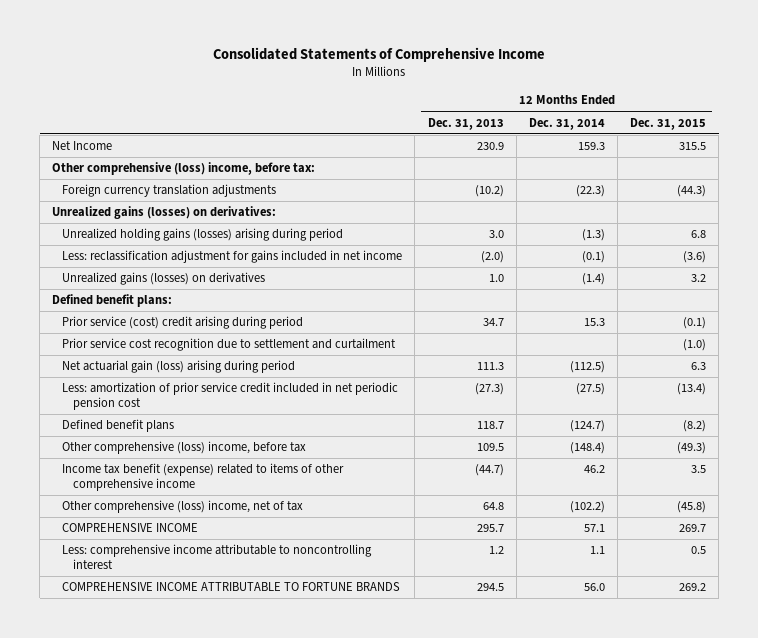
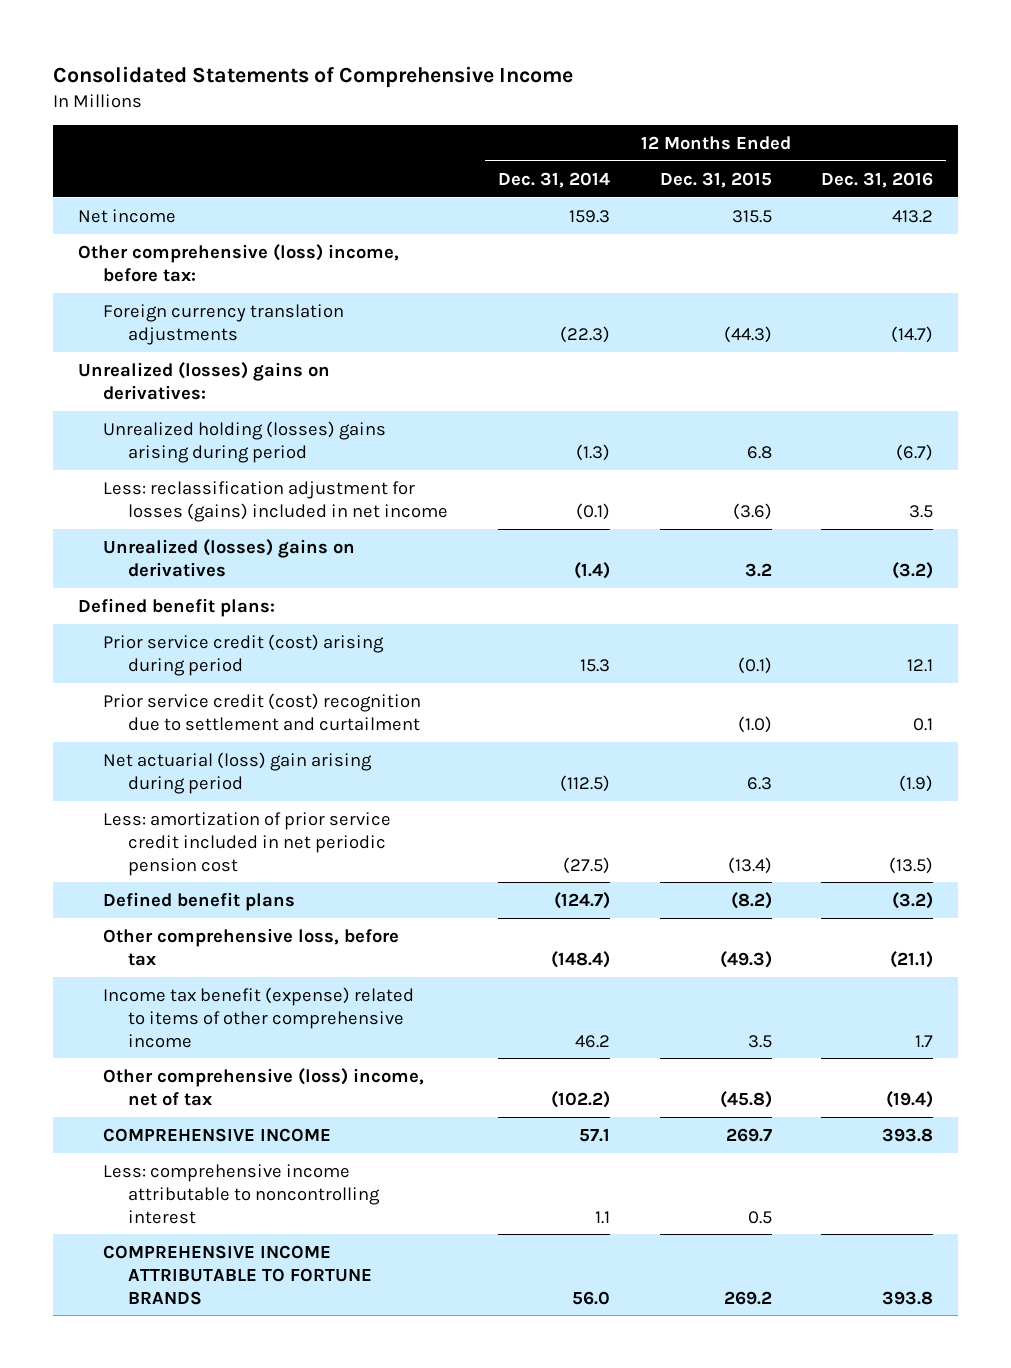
[427,117,504,130] Dec. 31, 2013 -> none
none -> [821,171,934,188] Dec. 31, 2016
[52,141,113,151] Net Income -> [77,208,176,223] Net income
[52,206,277,220] Unrealized gains (losses) on derivatives: -> [77,361,330,400] Unrealized (losses) gains on derivatives:
[62,228,344,242] Unrealized holding gains (losses) arising during period -> [102,420,386,463] Unrealized holding (losses) gains arising during period
[62,250,403,264] Less: reclassification adjustment for gains included in net income -> [102,480,449,522] Less: reclassification adjustment for losses (gains) included in net income
[62,272,266,286] Unrealized gains (losses) on derivatives -> [102,538,355,577] Unrealized (losses) gains on derivatives
[62,316,304,330] Prior service (cost) credit arising during period -> [102,633,384,676] Prior service credit (cost) arising during period
[62,338,397,352] Prior service cost recognition due to settlement and curtailment -> [102,692,421,731] Prior service credit (cost) recognition due to settlement and curtailment
[62,360,296,374] Net actuarial gain (loss) arising during period -> [102,751,372,794] Net actuarial (loss) gain arising during period
[62,441,307,455] Other comprehensive (loss) income, before tax -> [102,927,399,966] Other comprehensive loss, before tax

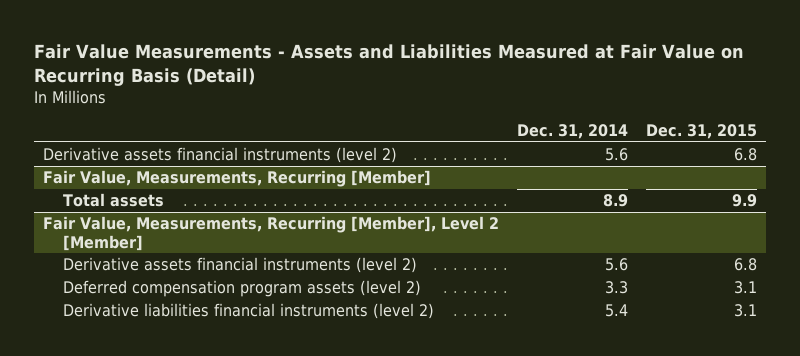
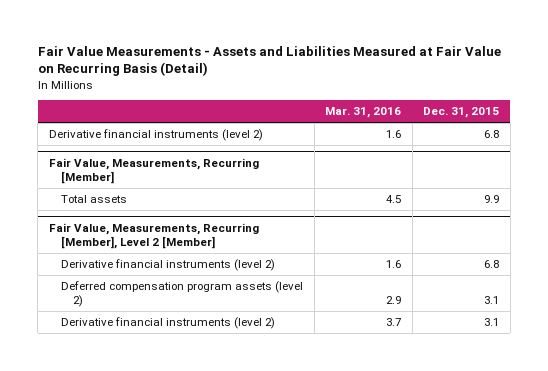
[517,123,629,139] Dec. 31, 2014 -> none
none -> [325,107,402,119] Mar. 31, 2016
[43,147,398,164] Derivative assets financial instruments (level 2) -> [48,128,263,141] Derivative financial instruments (level 2)
[63,257,418,274] Derivative assets financial instruments (level 2) -> [61,258,276,271] Derivative financial instruments (level 2)
[63,303,435,320] Derivative liabilities financial instruments (level 2) -> [61,316,276,329] Derivative financial instruments (level 2)

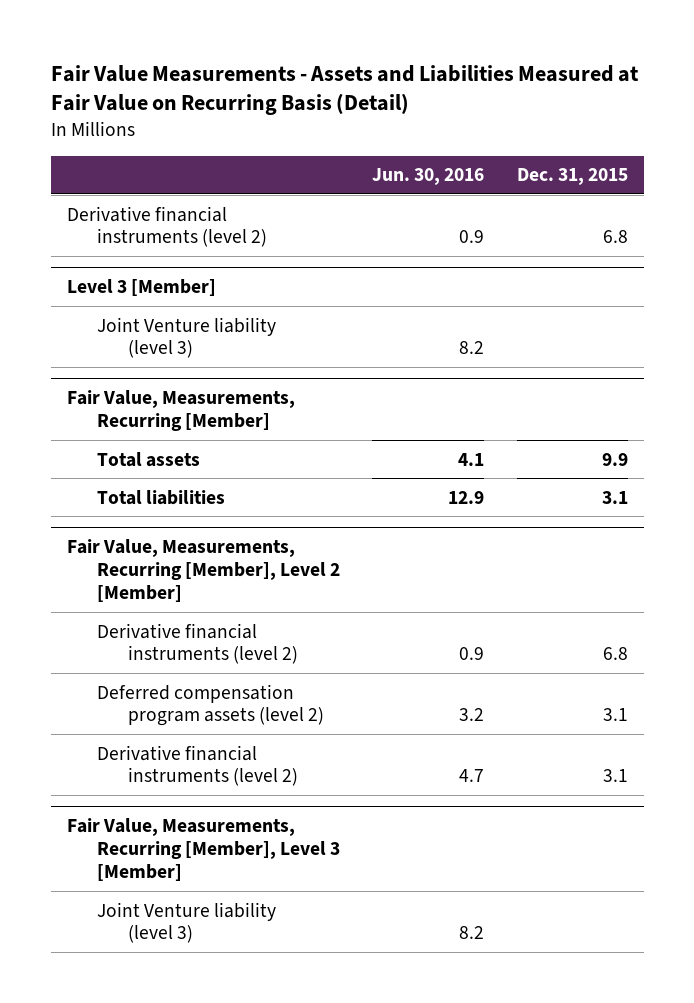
[325,107,402,119] Mar. 31, 2016 -> none
none -> [372,168,485,186] Jun. 30, 2016
none -> [66,278,216,296] Level 3 [Member]
none -> [97,316,277,359] Joint Venture liability (level 3)
none -> [97,489,226,505] Total liabilities
none -> [66,817,341,881] Fair Value, Measurements, Recurring [Member], Level 3 [Member]
none -> [97,901,277,944] Joint Venture liability (level 3)

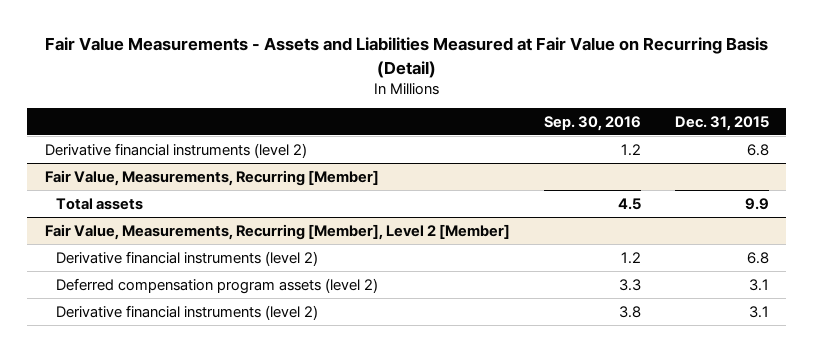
[372,168,485,186] Jun. 30, 2016 -> none
none -> [543,115,641,131] Sep. 30, 2016
[66,278,216,296] Level 3 [Member] -> none
[97,316,277,359] Joint Venture liability (level 3) -> none
[97,489,226,505] Total liabilities -> none
[66,817,341,881] Fair Value, Measurements, Recurring [Member], Level 3 [Member] -> none
[97,901,277,944] Joint Venture liability (level 3) -> none

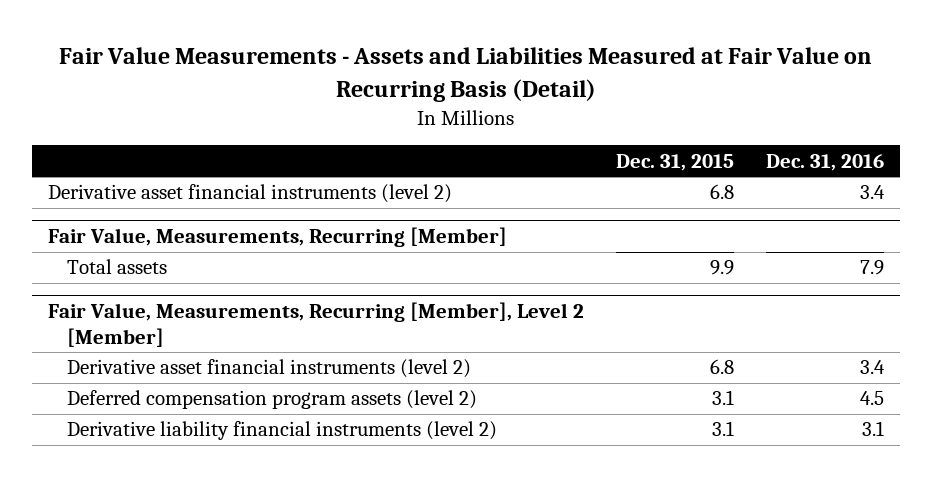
[543,115,641,131] Sep. 30, 2016 -> none
none -> [766,153,885,171] Dec. 31, 2016
[44,142,307,158] Derivative financial instruments (level 2) -> [48,184,453,204] Derivative asset financial instruments (level 2)
[56,250,319,266] Derivative financial instruments (level 2) -> [67,359,472,379] Derivative asset financial instruments (level 2)
[56,304,319,320] Derivative financial instruments (level 2) -> [67,421,498,441] Derivative liability financial instruments (level 2)

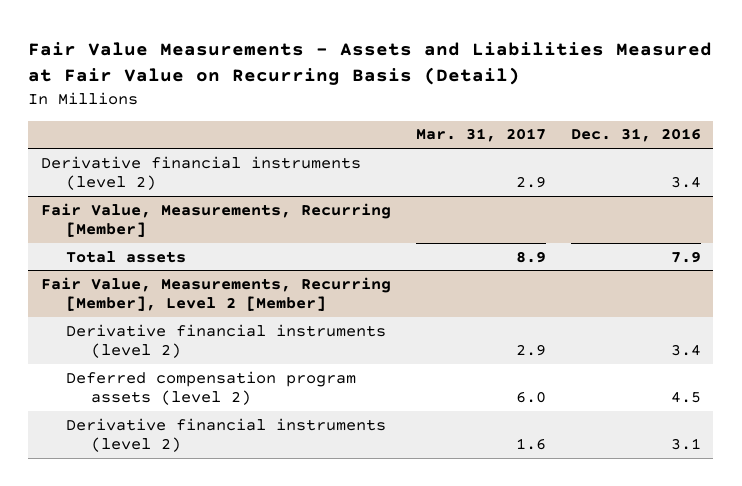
[616,153,735,171] Dec. 31, 2015 -> none
none -> [415,128,546,143] Mar. 31, 2017
[48,184,453,204] Derivative asset financial instruments (level 2) -> [40,155,361,191] Derivative financial instruments (level 2)
[67,359,472,379] Derivative asset financial instruments (level 2) -> [66,323,387,359] Derivative financial instruments (level 2)
[67,421,498,441] Derivative liability financial instruments (level 2) -> [66,417,387,453] Derivative financial instruments (level 2)

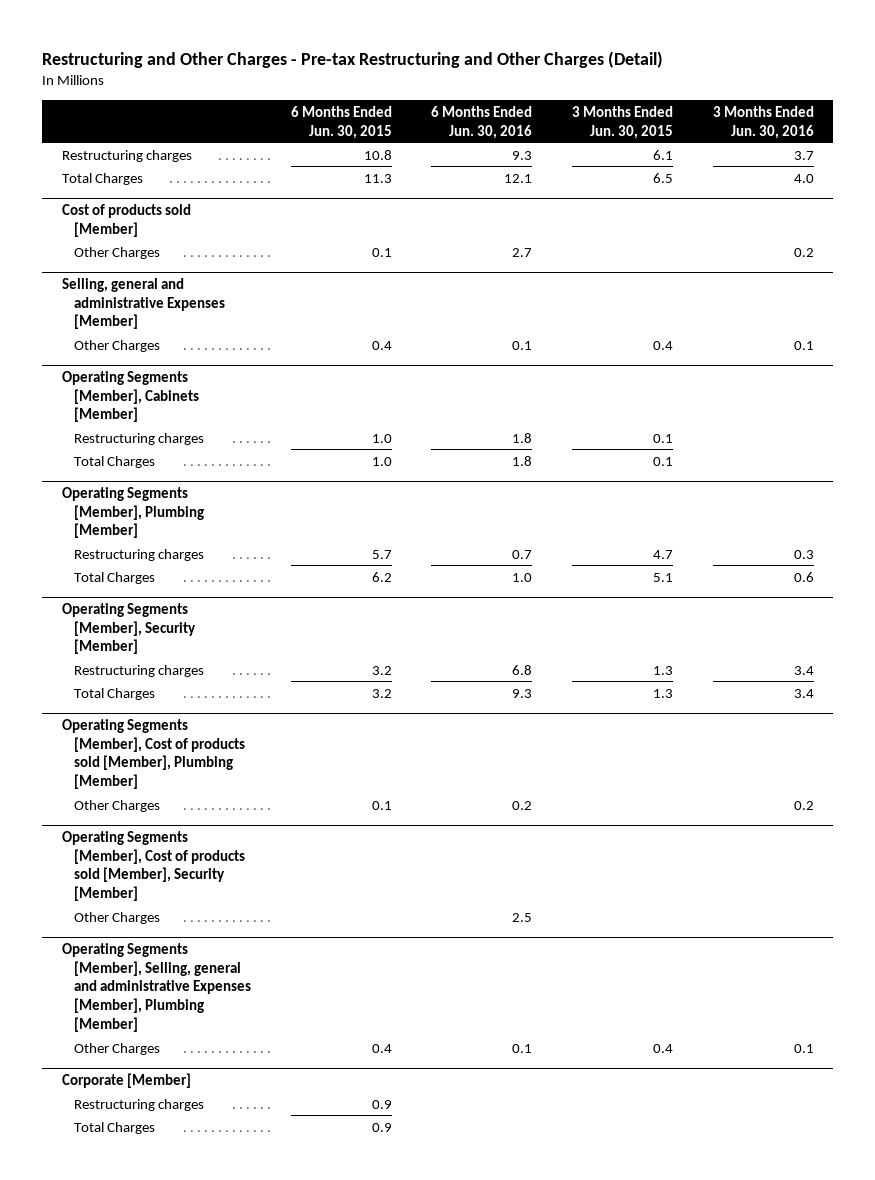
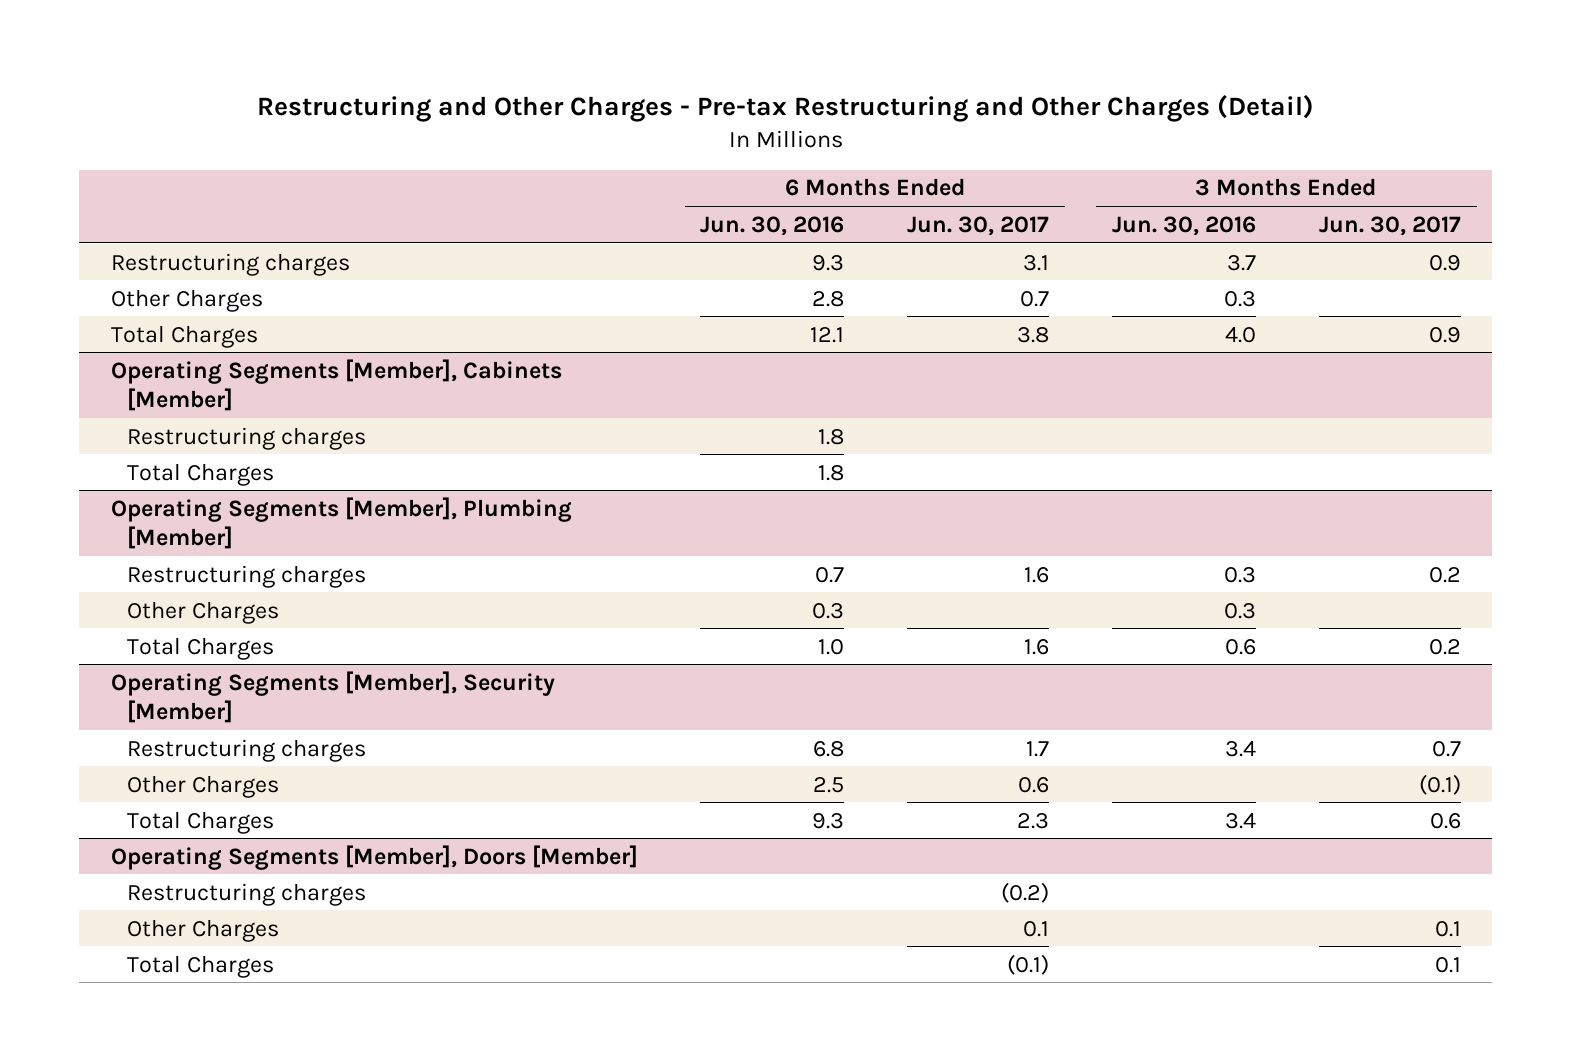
[290,105,392,139] 6 Months Ended Jun. 30, 2015 -> none
[572,105,674,139] 3 Months Ended Jun. 30, 2015 -> none
none -> [907,215,1050,236] Jun. 30, 2017
none -> [1318,215,1461,236] Jun. 30, 2017
none -> [110,288,263,312] Other Charges
[61,203,191,237] Cost of products sold [Member] -> none
[74,246,161,259] Other Charges -> none
[61,277,226,330] Selling, general and administrative Expenses [Member] -> none
[74,339,161,352] Other Charges -> none
none -> [126,600,279,624] Other Charges
[61,718,246,790] Operating Segments [Member], Cost of products sold [Member], Plumbing [Member] -> none
[74,799,161,812] Other Charges -> none
[61,830,246,902] Operating Segments [Member], Cost of products sold [Member], Security [Member] -> none
[61,942,252,1032] Operating Segments [Member], Selling, general and administrative Expenses [Member], Plumbing [Member] -> none
[74,1042,161,1055] Other Charges -> none
[61,1072,191,1088] Corporate [Member] -> none
[74,687,156,700] Total Charges -> [126,810,274,834] Total Charges
none -> [110,844,638,870] Operating Segments [Member], Doors [Member]
none -> [126,918,279,942] Other Charges

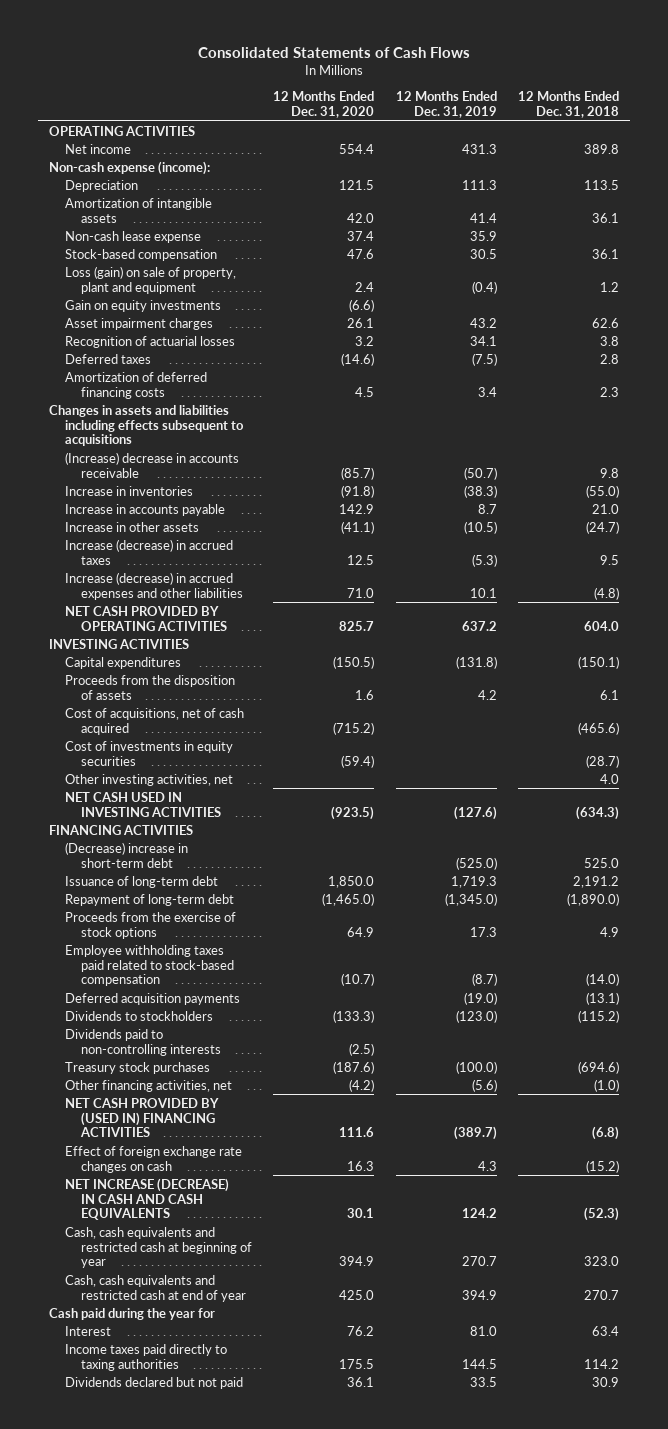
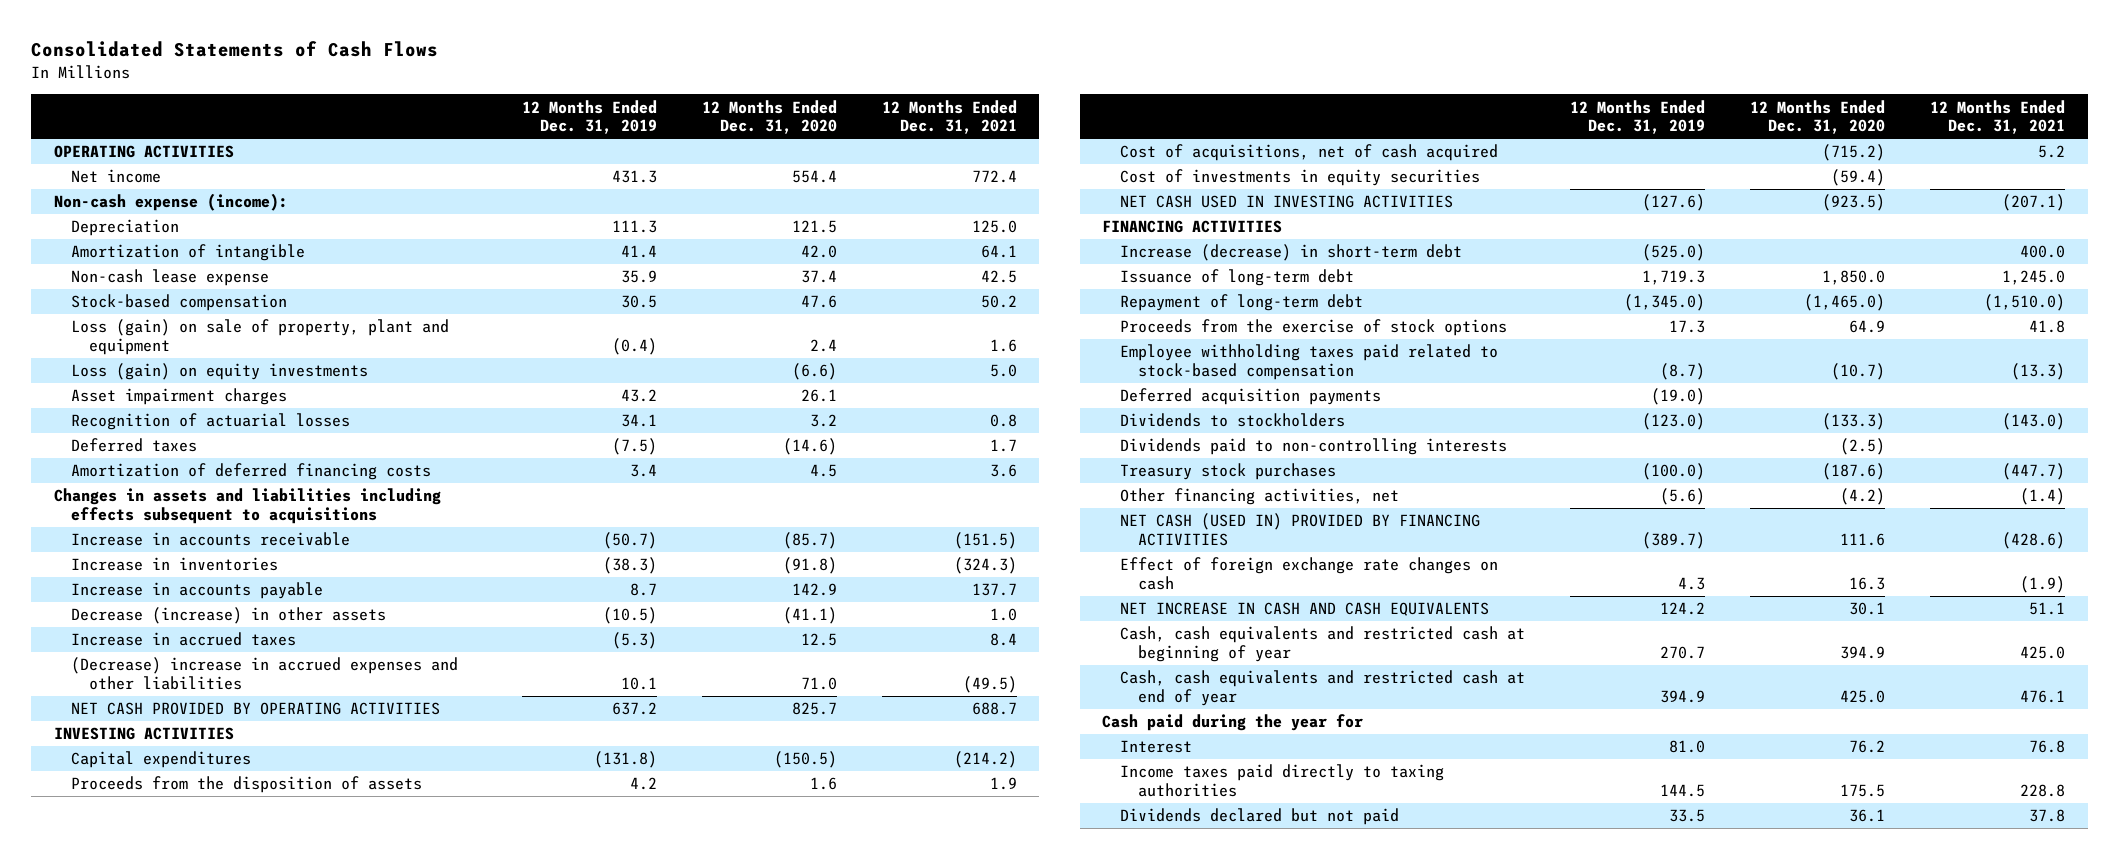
[518,91,620,119] 12 Months Ended Dec. 31, 2018 -> none
none -> [881,99,1017,135] 12 Months Ended Dec. 31, 2021
[64,197,212,223] Amortization of intangible assets -> [71,244,306,262] Amortization of intangible
[64,299,221,312] Gain on equity investments -> [71,363,369,381] Loss (gain) on equity investments
[64,451,239,478] (Increase) decrease in accounts receivable -> [71,532,351,547] Increase in accounts receivable
[64,521,199,532] Increase in other assets -> [71,607,387,625] Decrease (increase) in other assets
[64,538,233,565] Increase (decrease) in accrued taxes -> [71,632,297,647] Increase in accrued taxes
[64,571,243,600] Increase (decrease) in accrued expenses and other liabilities -> [71,657,459,691] (Decrease) increase in accrued expenses and other liabilities
[64,773,233,786] Other investing activities, net -> none
[64,841,188,868] (Decrease) increase in short-term debt -> [1120,244,1463,262] Increase (decrease) in short-term debt
[64,1097,219,1138] NET CASH PROVIDED BY (USED IN) FINANCING ACTIVITIES -> [1120,513,1481,547] NET CASH (USED IN) PROVIDED BY FINANCING ACTIVITIES
[64,1177,229,1221] NET INCREASE (DECREASE) IN CASH AND CASH EQUIVALENTS -> [1120,602,1490,617] NET INCREASE IN CASH AND CASH EQUIVALENTS

